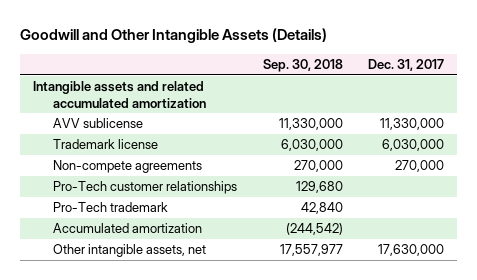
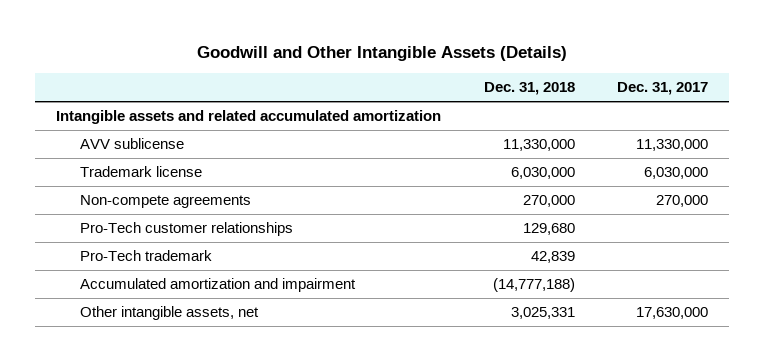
[262,58,343,72] Sep. 30, 2018 -> none
none -> [483,82,575,96] Dec. 31, 2018
[52,223,202,234] Accumulated amortization -> [79,278,356,293] Accumulated amortization and impairment

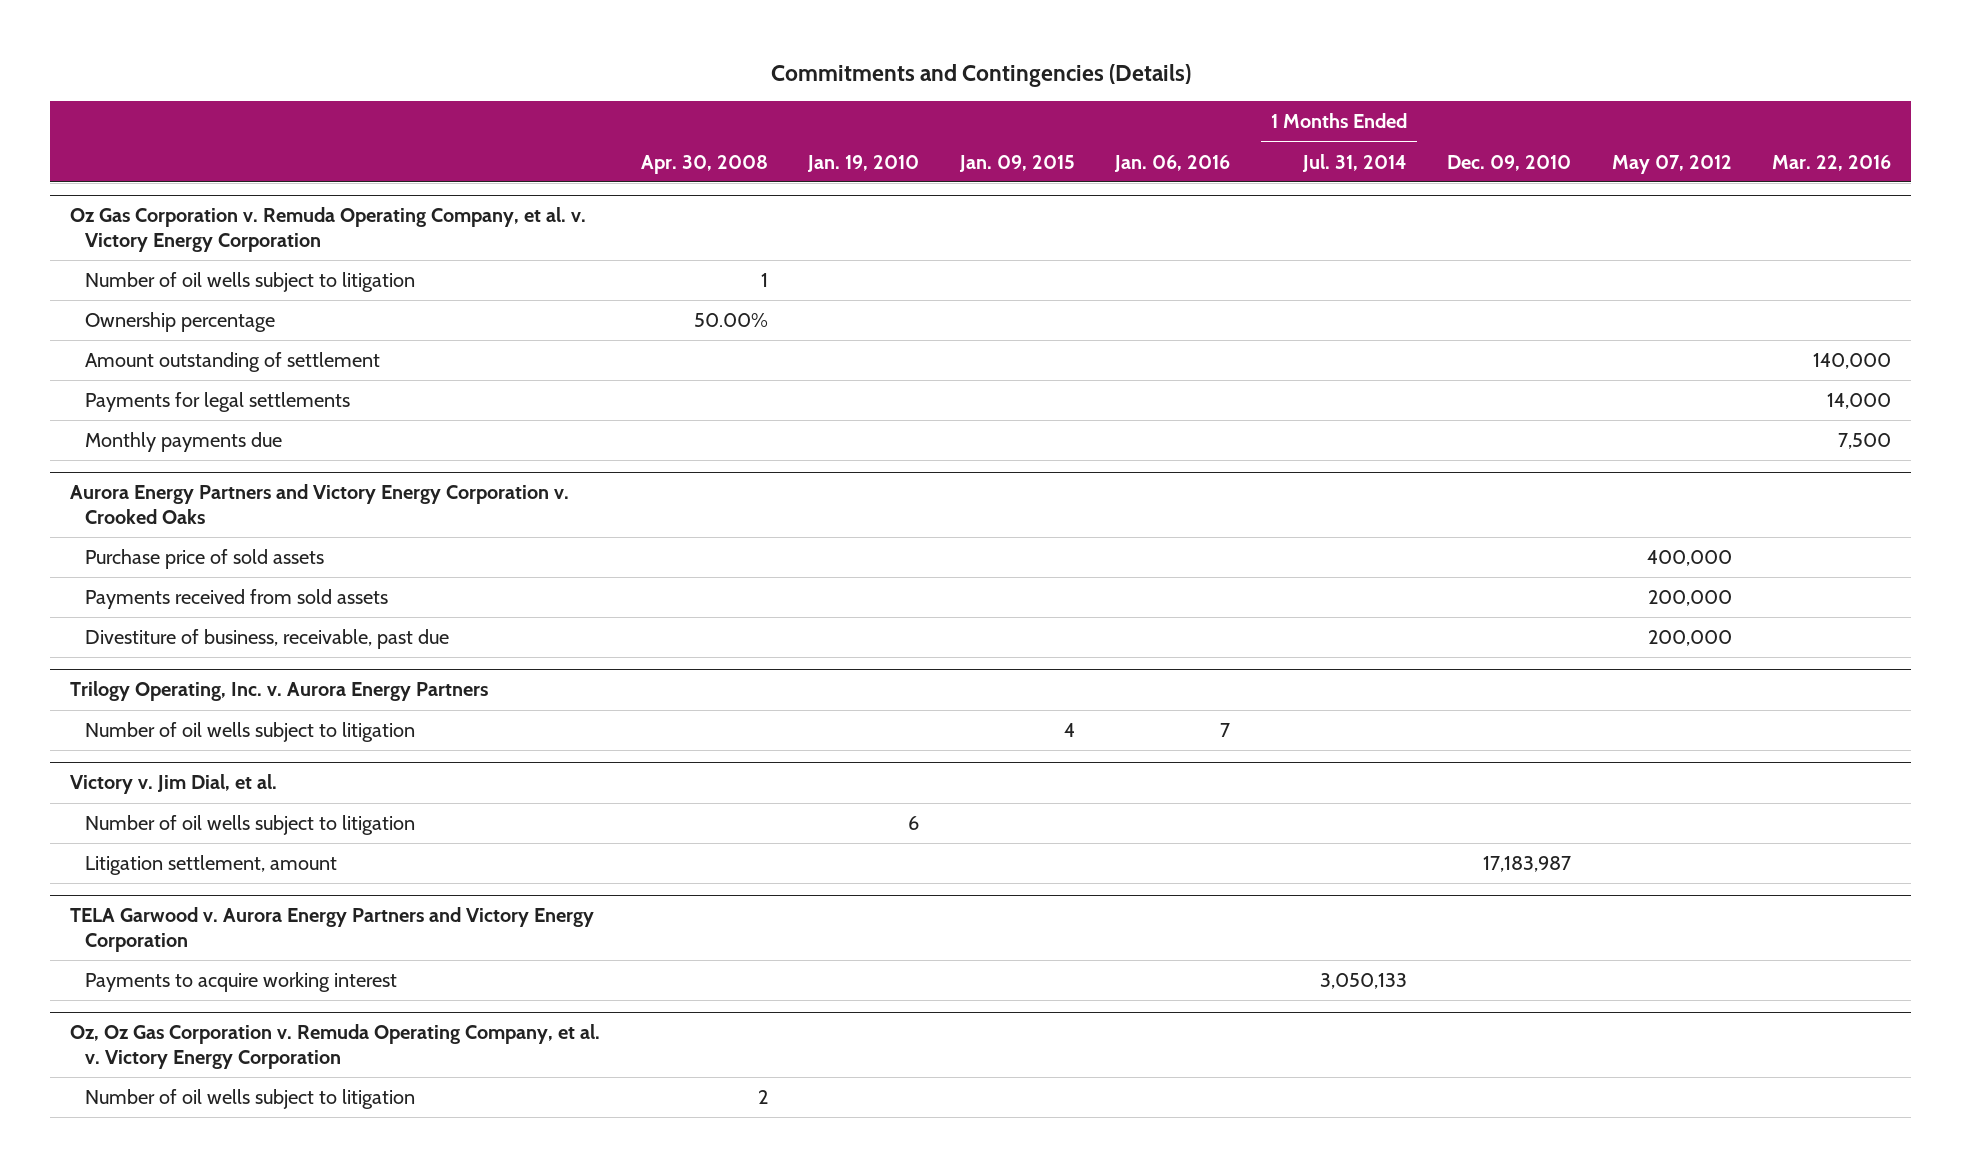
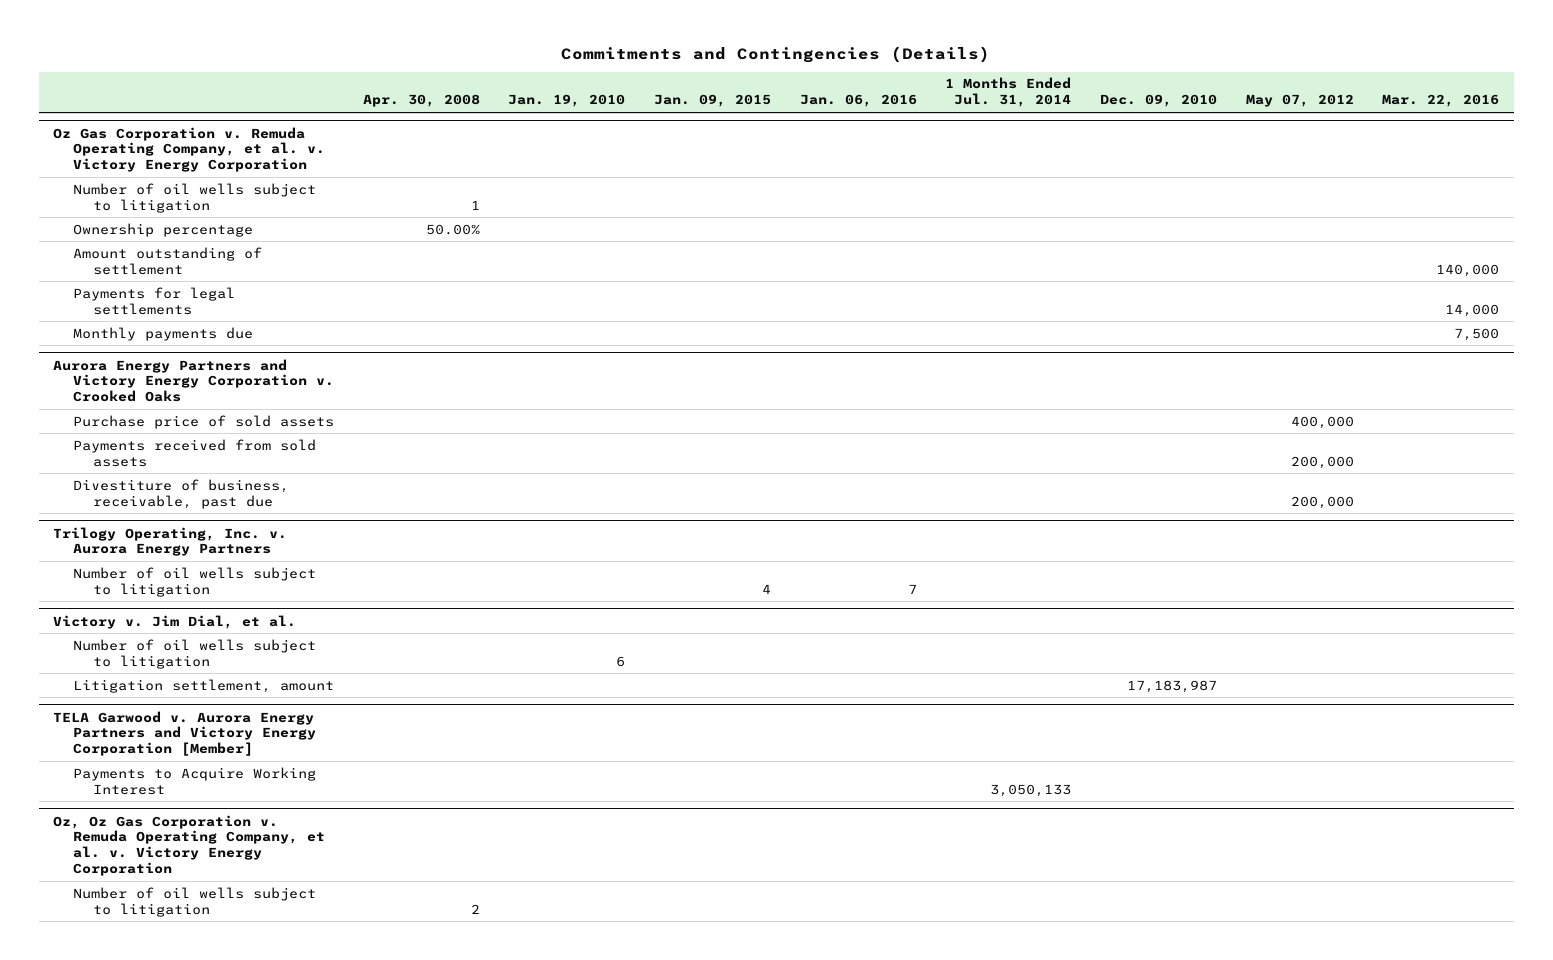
[70,907,595,953] TELA Garwood v. Aurora Energy Partners and Victory Energy Corporation -> [53,710,316,757] TELA Garwood v. Aurora Energy Partners and Victory Energy Corporation [Member]
[85,972,398,993] Payments to acquire working interest -> [72,766,316,795] Payments to Acquire Working Interest

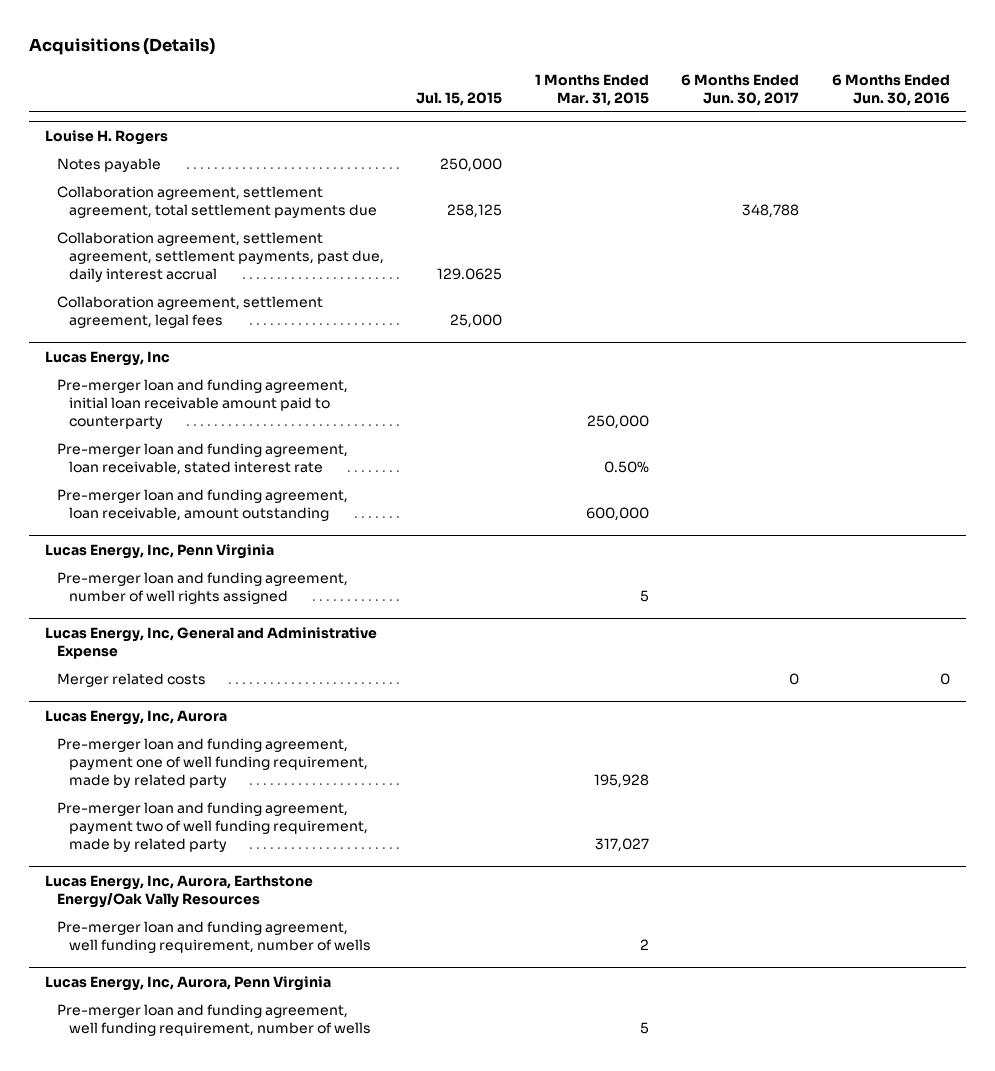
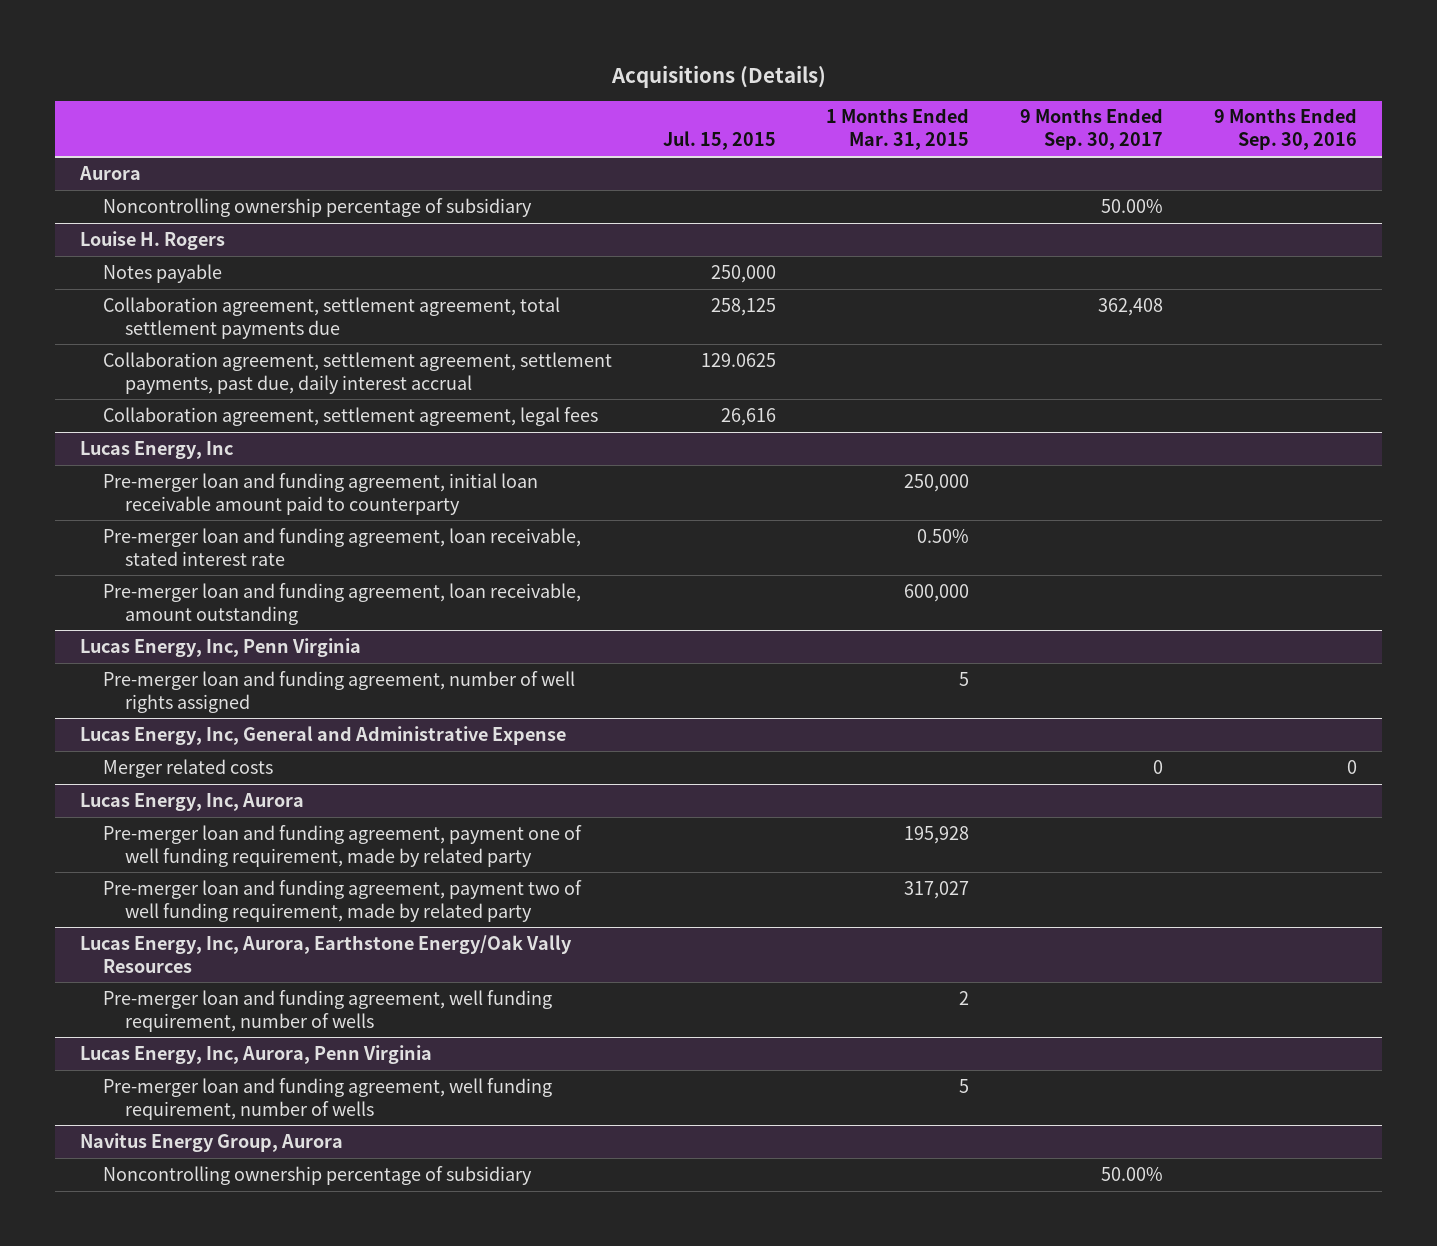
[681,73,800,106] 6 Months Ended Jun. 30, 2017 -> none
[831,73,950,106] 6 Months Ended Jun. 30, 2016 -> none
none -> [1020,108,1164,151] 9 Months Ended Sep. 30, 2017
none -> [1213,108,1357,151] 9 Months Ended Sep. 30, 2016
none -> [79,165,142,180] Aurora
none -> [102,197,532,217] Noncontrolling ownership percentage of subsidiary
[450,314,503,329] 25,000 -> [720,407,776,426] 26,616
none -> [80,1132,344,1152] Navitus Energy Group, Aurora
none -> [102,1165,532,1185] Noncontrolling ownership percentage of subsidiary

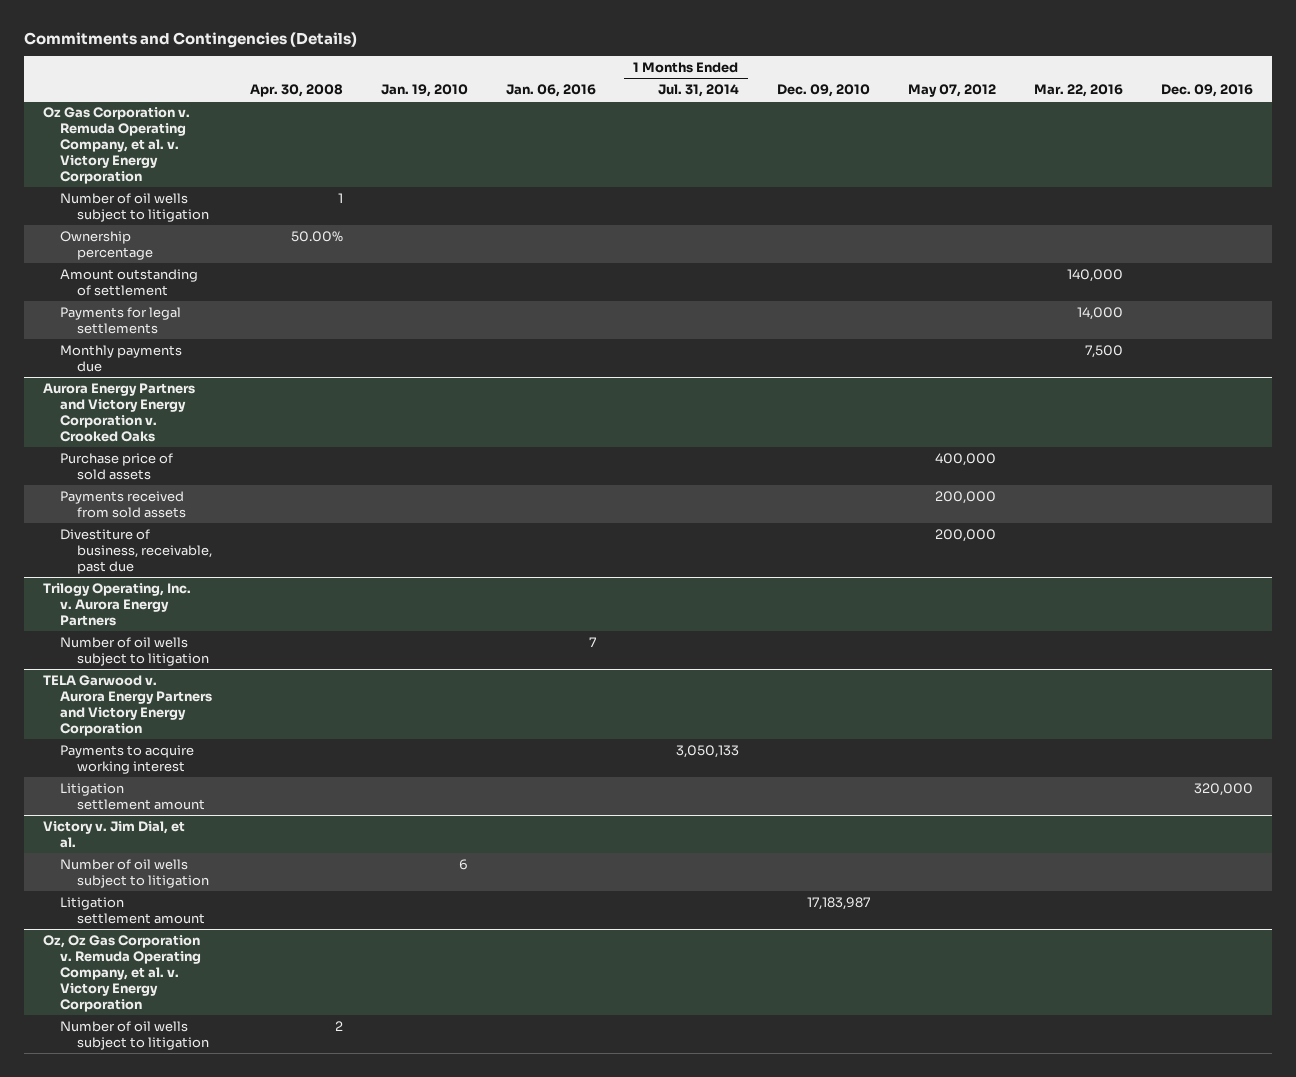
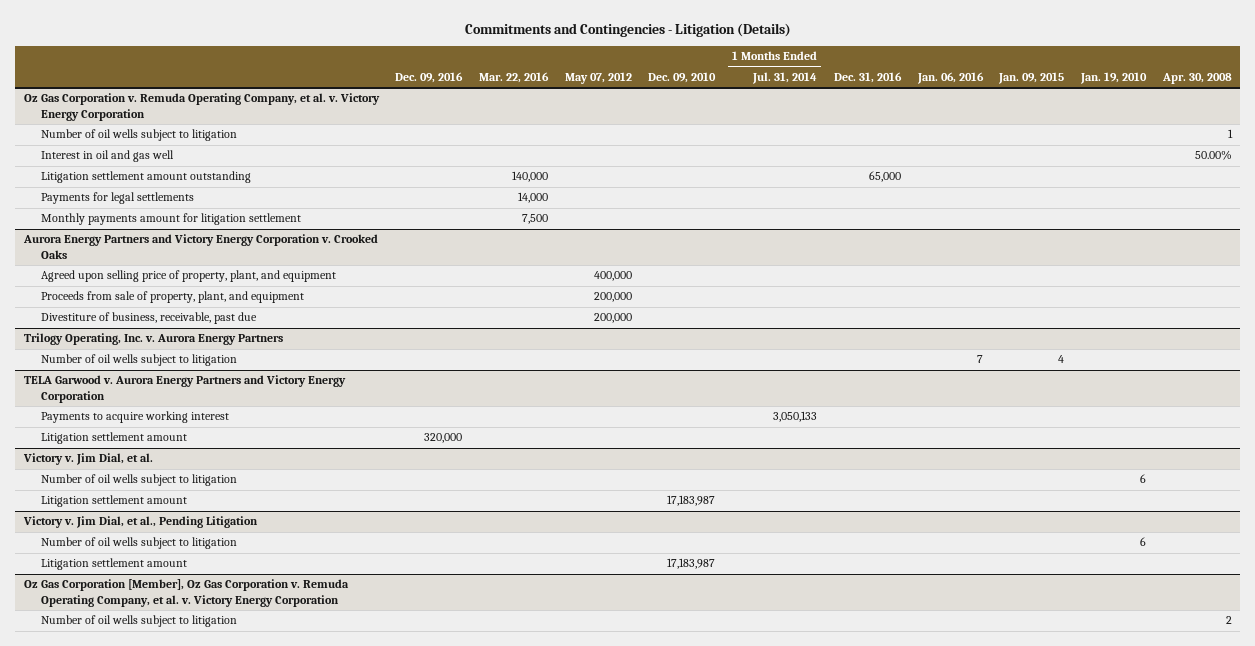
[23,31,357,48] Commitments and Contingencies (Details) -> [464,22,791,37] Commitments and Contingencies - Litigation (Details)
none -> [833,71,902,83] Dec. 31, 2016
none -> [998,71,1065,84] Jan. 09, 2015
[59,230,153,260] Ownership percentage -> [40,150,174,163] Interest in oil and gas well
[59,268,198,296] Amount outstanding of settlement -> [40,171,251,184] Litigation settlement amount outstanding
[59,344,182,372] Monthly payments due -> [40,213,301,226] Monthly payments amount for litigation settlement
[59,452,173,480] Purchase price of sold assets -> [40,270,336,283] Agreed upon selling price of property, plant, and equipment
[59,490,186,518] Payments received from sold assets -> [40,291,304,304] Proceeds from sale of property, plant, and equipment
none -> [22,516,258,529] Victory v. Jim Dial, et al., Pending Litigation
none -> [40,537,237,550] Number of oil wells subject to litigation
none -> [40,558,187,571] Litigation settlement amount
[42,934,201,1012] Oz, Oz Gas Corporation v. Remuda Operating Company, et al. v. Victory Energy Corporation -> [23,579,349,607] Oz Gas Corporation [Member], Oz Gas Corporation v. Remuda Operating Company, et al. v. Victory Energy Corporation

